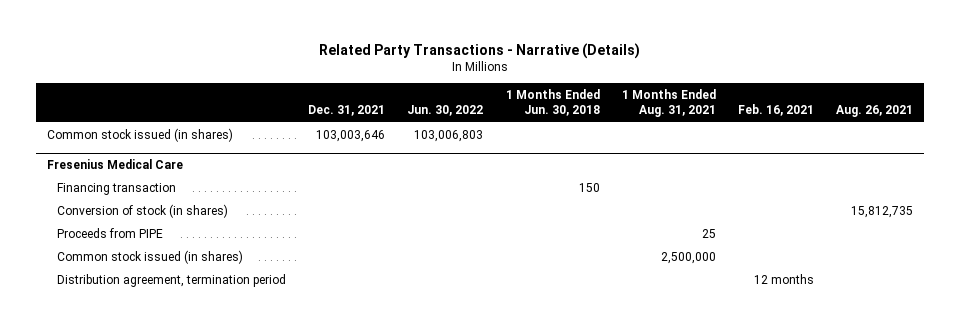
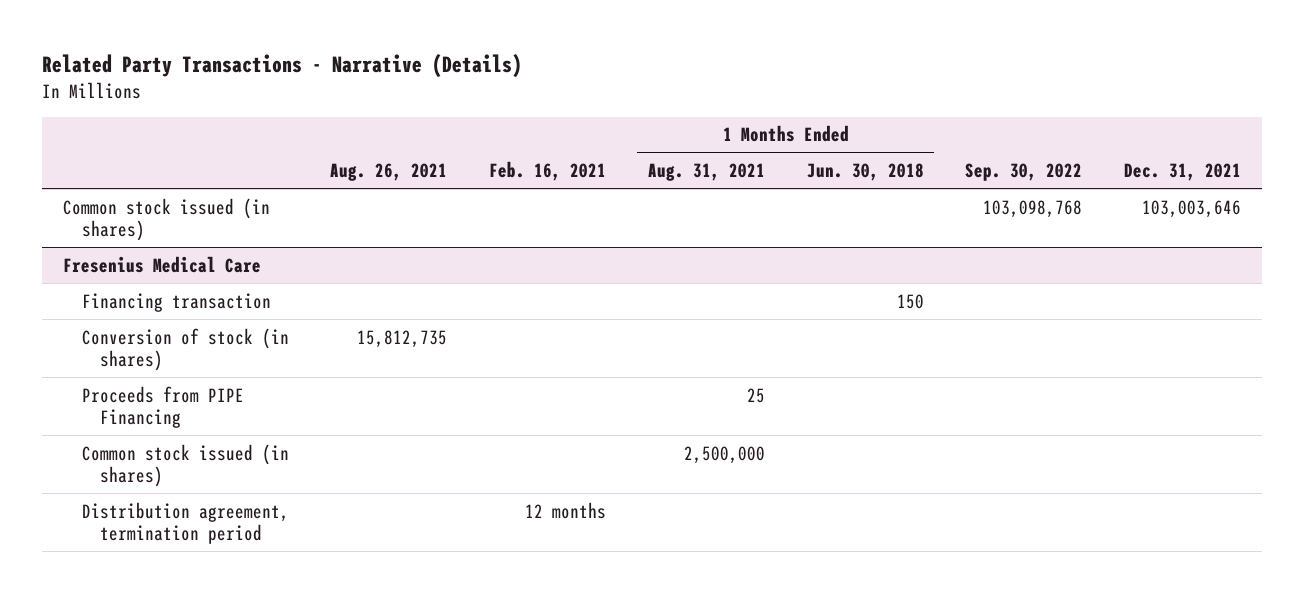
[407,105,484,117] Jun. 30, 2022 -> none
none -> [965,163,1083,182] Sep. 30, 2022
[56,227,163,238] Proceeds from PIPE -> [81,385,244,428] Proceeds from PIPE Financing

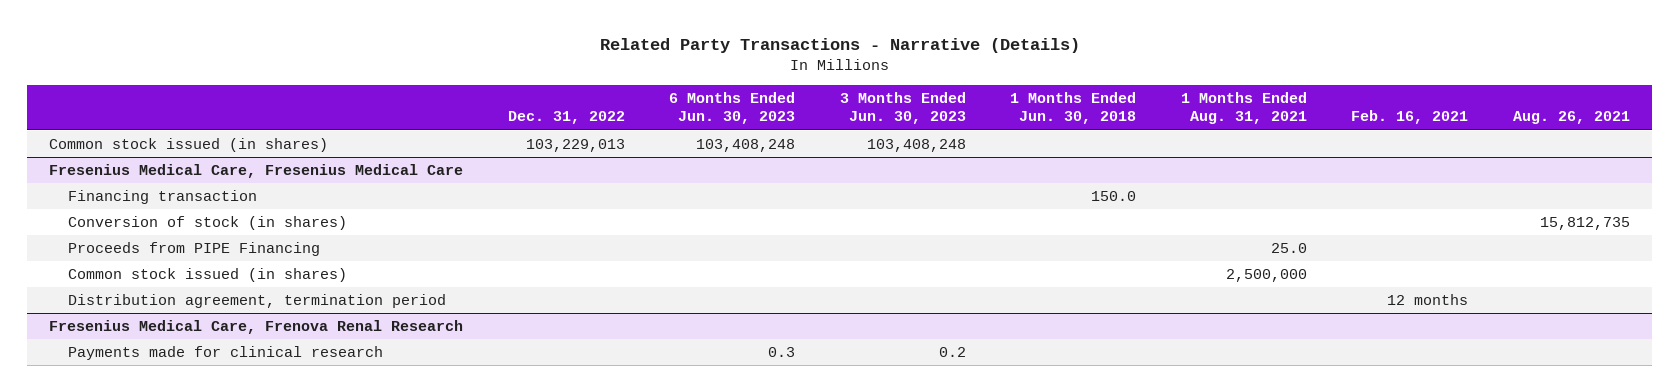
[965,163,1083,182] Sep. 30, 2022 -> none
[1124,163,1242,182] Dec. 31, 2021 -> none
none -> [507,111,625,125] Dec. 31, 2022
none -> [669,92,796,125] 6 Months Ended Jun. 30, 2023
none -> [839,92,966,125] 3 Months Ended Jun. 30, 2023
[62,255,261,273] Fresenius Medical Care -> [49,163,464,178] Fresenius Medical Care, Fresenius Medical Care
[896,293,924,309] 150 -> [1091,190,1137,201] 150.0
[746,387,765,403] 25 -> [1270,242,1307,253] 25.0
none -> [49,319,464,334] Fresenius Medical Care, Frenova Renal Research
none -> [68,345,384,360] Payments made for clinical research

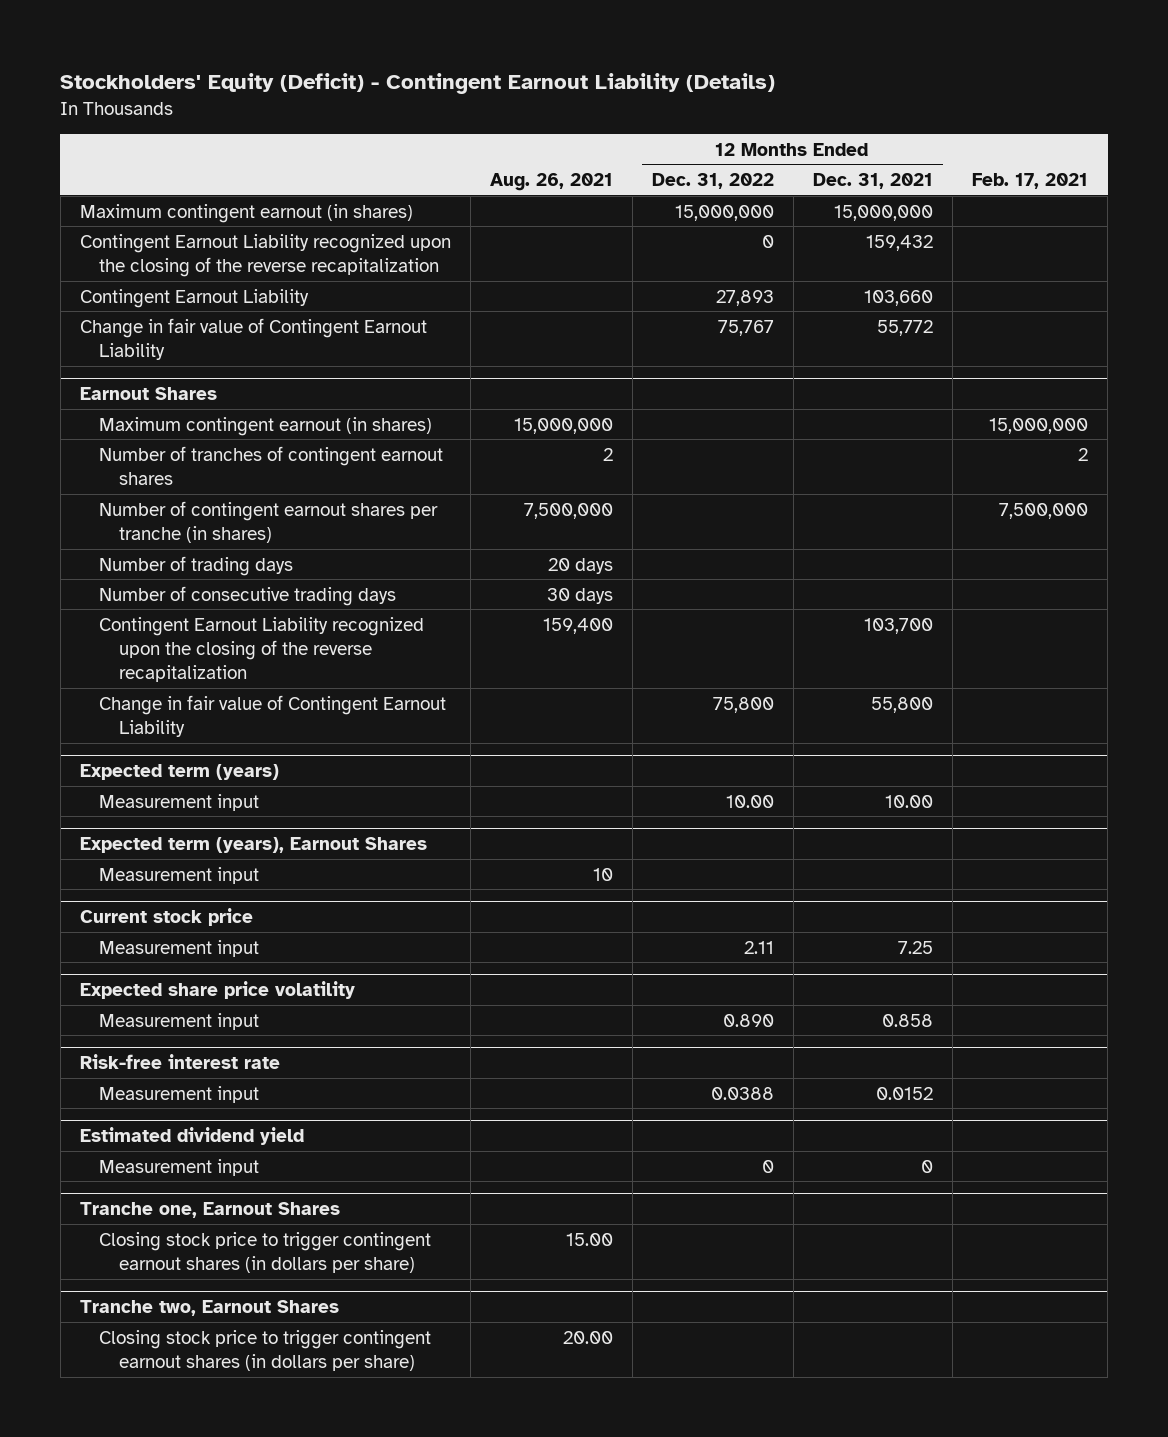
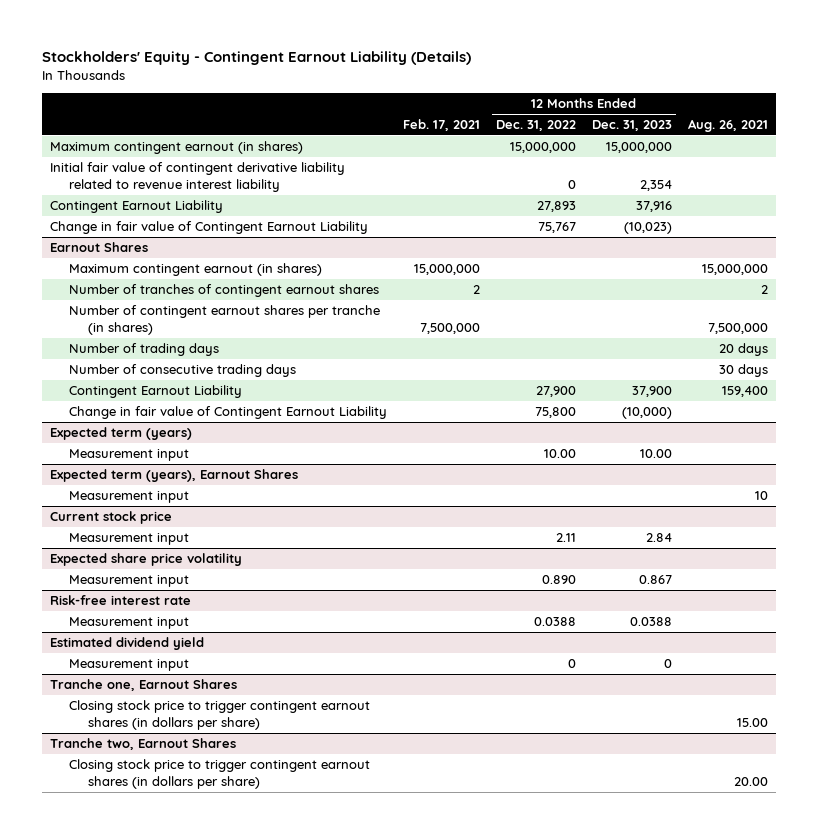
[60,73,776,95] Stockholders' Equity (Deficit) - Contingent Earnout Liability (Details) -> [41,51,471,66] Stockholders' Equity - Contingent Earnout Liability (Details)
[812,173,933,190] Dec. 31, 2021 -> none
none -> [592,120,673,132] Dec. 31, 2023
[79,233,451,277] Contingent Earnout Liability recognized upon the closing of the reverse recapitalization -> [49,162,345,193] Initial fair value of contingent derivative liability related to revenue interest liability
[99,616,425,683] Contingent Earnout Liability recognized upon the closing of the reverse recapitalization -> none
none -> [68,385,242,399] Contingent Earnout Liability

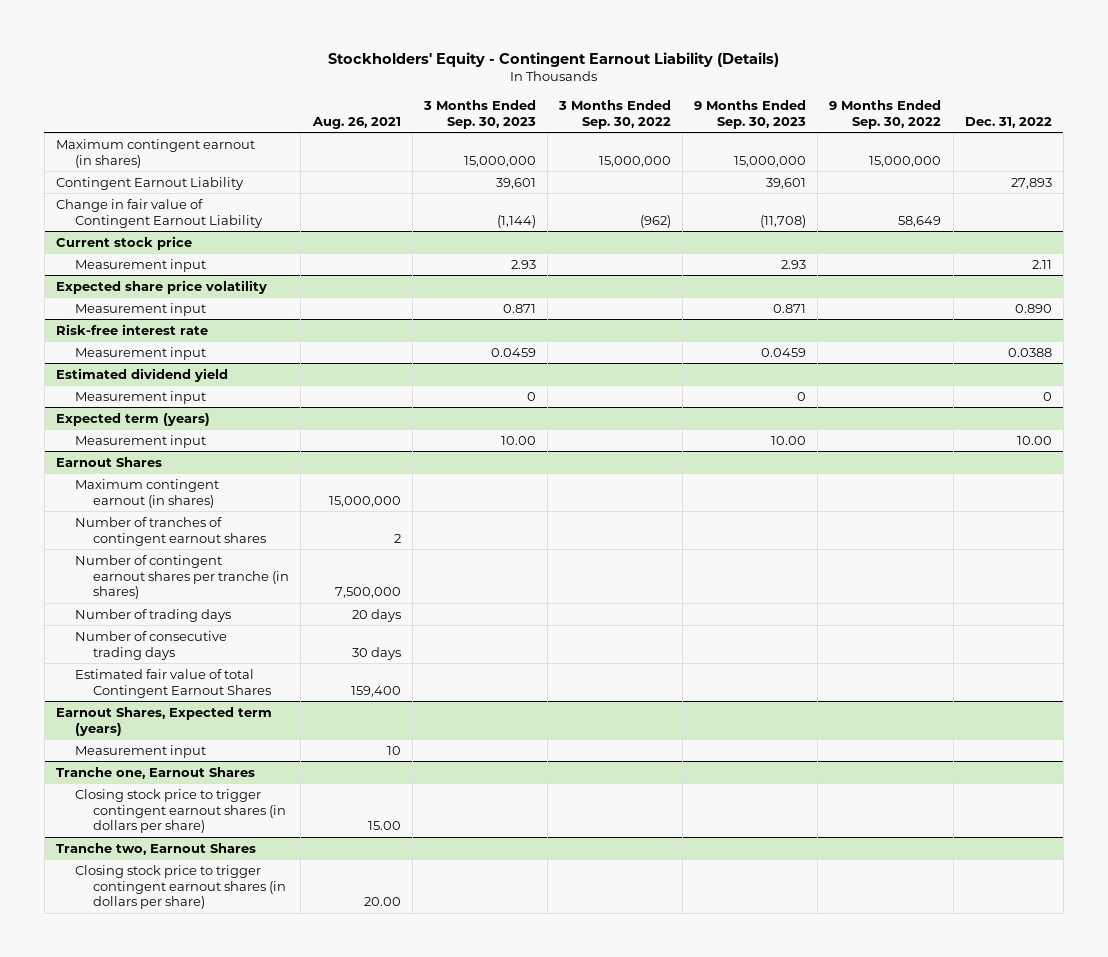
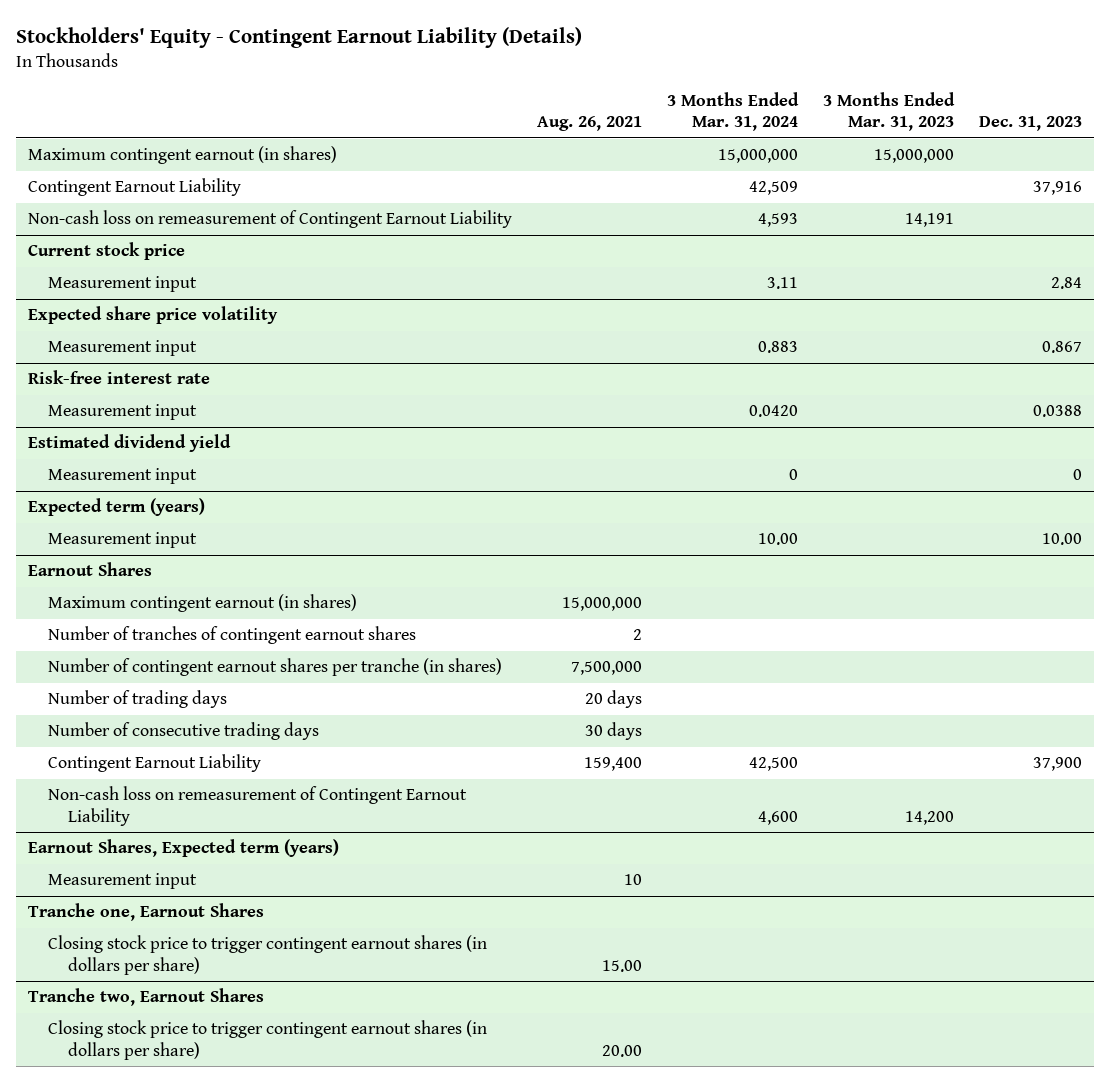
[422,99,536,129] 3 Months Ended Sep. 30, 2023 -> none
[558,99,672,129] 3 Months Ended Sep. 30, 2022 -> none
[694,99,807,129] 9 Months Ended Sep. 30, 2023 -> none
[829,99,942,129] 9 Months Ended Sep. 30, 2022 -> none
[964,116,1052,128] Dec. 31, 2022 -> none
none -> [666,91,799,132] 3 Months Ended Mar. 31, 2024
none -> [822,91,955,132] 3 Months Ended Mar. 31, 2023
none -> [978,116,1082,132] Dec. 31, 2023
[56,198,263,228] Change in fair value of Contingent Earnout Liability -> [28,210,513,229] Non-cash loss on remeasurement of Contingent Earnout Liability
[74,668,272,698] Estimated fair value of total Contingent Earnout Shares -> [48,754,262,773] Contingent Earnout Liability
none -> [48,786,468,826] Non-cash loss on remeasurement of Contingent Earnout Liability

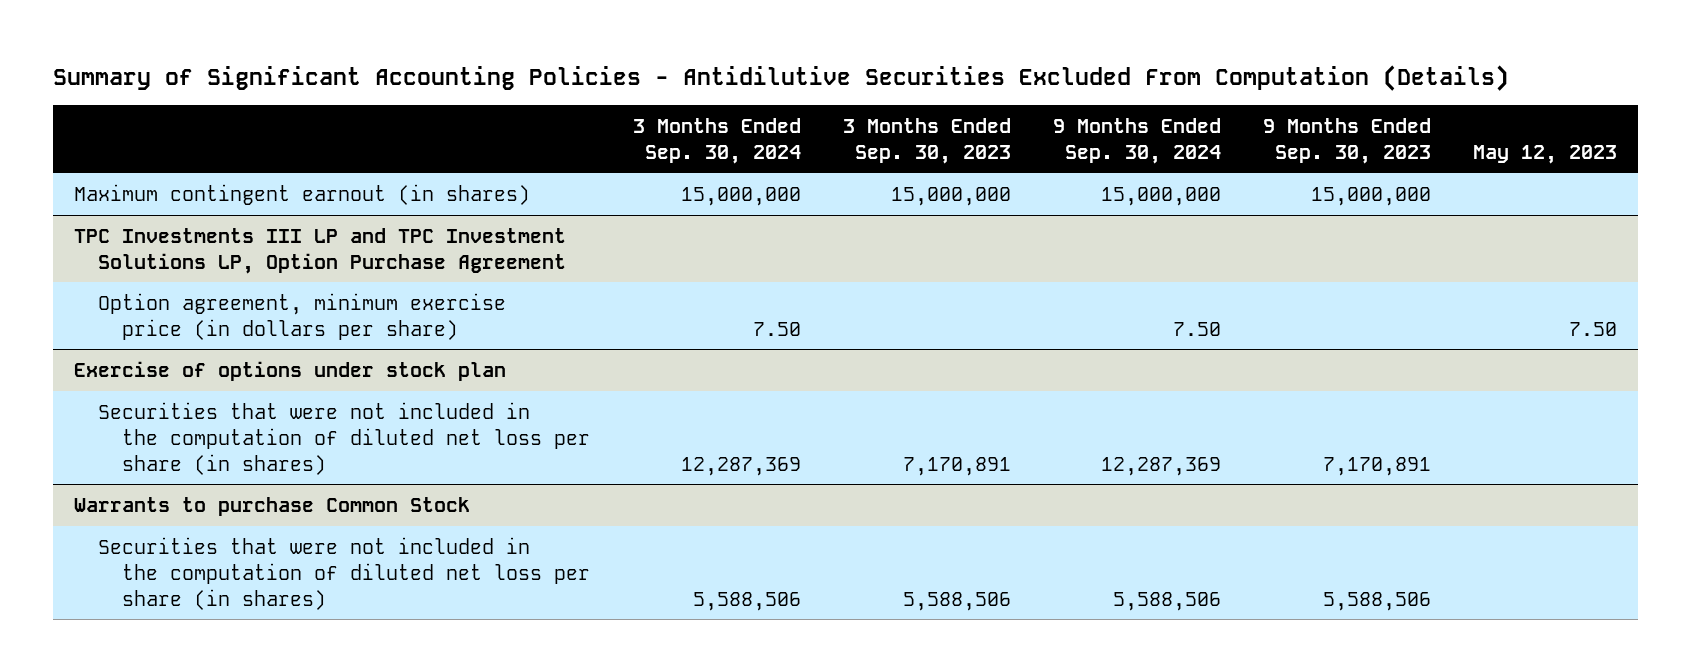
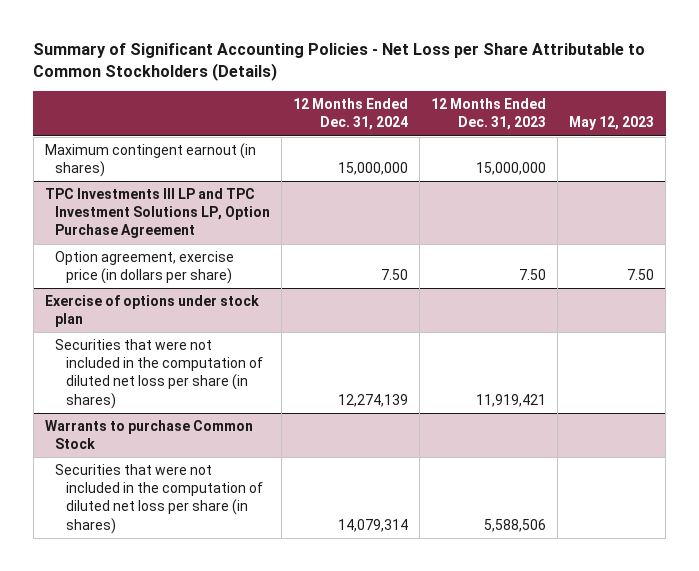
[53,64,1510,91] Summary of Significant Accounting Policies - Antidilutive Securities Excluded From Computation (Details) -> [33,43,646,82] Summary of Significant Accounting Policies - Net Loss per Share Attributable to Common Stockholders (Details)
[632,117,801,164] 3 Months Ended Sep. 30, 2024 -> none
[842,117,1011,164] 3 Months Ended Sep. 30, 2023 -> none
[1052,117,1221,164] 9 Months Ended Sep. 30, 2024 -> none
[1262,117,1431,164] 9 Months Ended Sep. 30, 2023 -> none
none -> [293,98,409,131] 12 Months Ended Dec. 31, 2024
none -> [431,98,547,131] 12 Months Ended Dec. 31, 2023
[98,292,507,340] Option agreement, minimum exercise price (in dollars per share) -> [55,251,235,285] Option agreement, exercise price (in dollars per share)

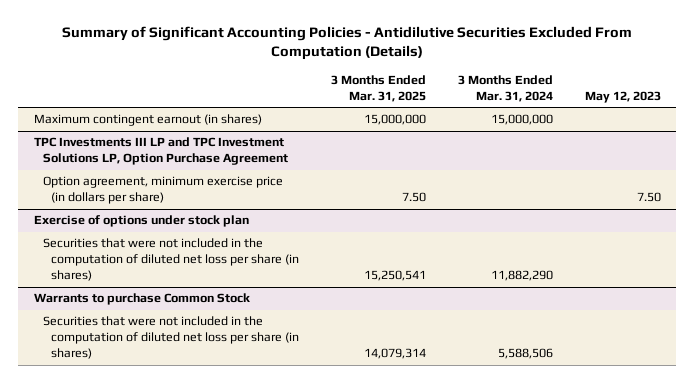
[33,43,646,82] Summary of Significant Accounting Policies - Net Loss per Share Attributable to Common Stockholders (Details) -> [62,26,633,61] Summary of Significant Accounting Policies - Antidilutive Securities Excluded From Computation (Details)
[293,98,409,131] 12 Months Ended Dec. 31, 2024 -> none
[431,98,547,131] 12 Months Ended Dec. 31, 2023 -> none
none -> [330,75,426,103] 3 Months Ended Mar. 31, 2025
none -> [457,75,553,103] 3 Months Ended Mar. 31, 2024
[55,251,235,285] Option agreement, exercise price (in dollars per share) -> [42,176,283,205] Option agreement, minimum exercise price (in dollars per share)

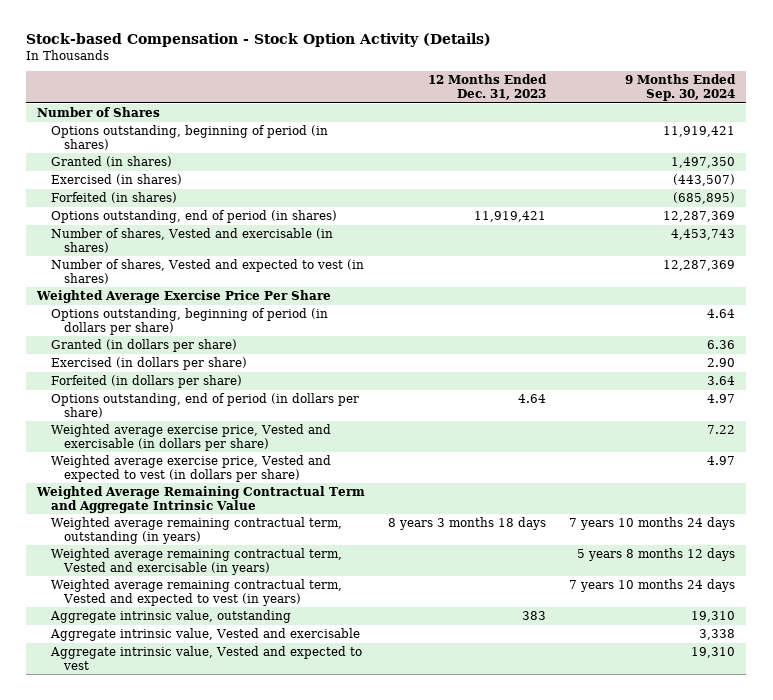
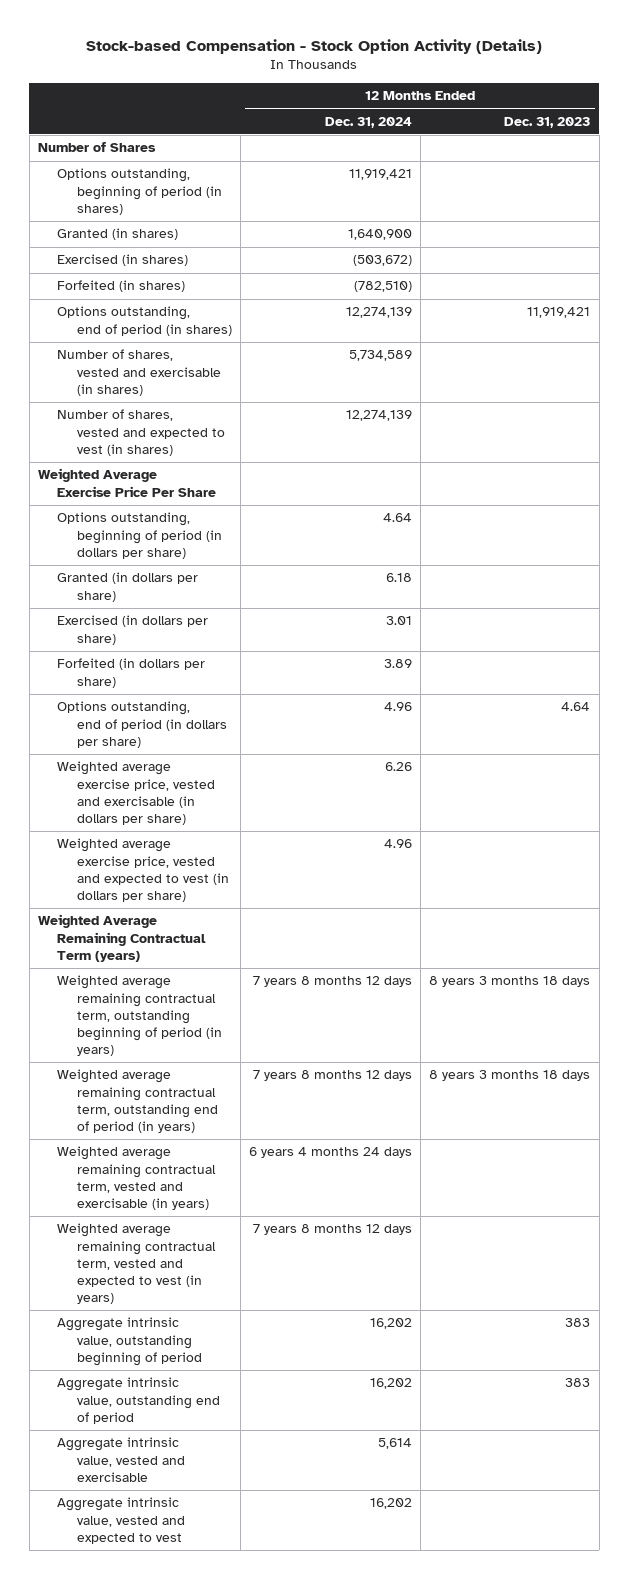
[625,74,737,101] 9 Months Ended Sep. 30, 2024 -> none
none -> [325,116,413,128] Dec. 31, 2024
[50,228,333,253] Number of shares, Vested and exercisable (in shares) -> [57,349,221,396] Number of shares, vested and exercisable (in shares)
[50,259,364,284] Number of shares, Vested and expected to vest (in shares) -> [57,409,225,456] Number of shares, vested and expected to vest (in shares)
[50,424,331,451] Weighted average exercise price, Vested and exercisable (in dollars per share) -> [57,761,215,825] Weighted average exercise price, vested and exercisable (in dollars per share)
[50,455,331,482] Weighted average exercise price, Vested and expected to vest (in dollars per share) -> [57,838,229,902] Weighted average exercise price, vested and expected to vest (in dollars per share)
[36,486,366,513] Weighted Average Remaining Contractual Term and Aggregate Intrinsic Value -> [37,914,207,962] Weighted Average Remaining Contractual Term (years)
[50,517,342,544] Weighted average remaining contractual term, outstanding (in years) -> [57,975,222,1056] Weighted average remaining contractual term, outstanding beginning of period (in years)
none -> [57,1069,218,1133] Weighted average remaining contractual term, outstanding end of period (in years)
[50,548,342,575] Weighted average remaining contractual term, Vested and exercisable (in years) -> [57,1146,216,1210] Weighted average remaining contractual term, vested and exercisable (in years)
[50,579,342,606] Weighted average remaining contractual term, Vested and expected to vest (in years) -> [57,1223,216,1304] Weighted average remaining contractual term, vested and expected to vest (in years)
[49,610,291,624] Aggregate intrinsic value, outstanding -> [57,1317,202,1366] Aggregate intrinsic value, outstanding beginning of period
none -> [57,1377,220,1424] Aggregate intrinsic value, outstanding end of period
[49,628,360,642] Aggregate intrinsic value, Vested and exercisable -> [57,1437,185,1482] Aggregate intrinsic value, vested and exercisable
[49,646,362,670] Aggregate intrinsic value, Vested and expected to vest -> [57,1497,185,1544] Aggregate intrinsic value, vested and expected to vest

